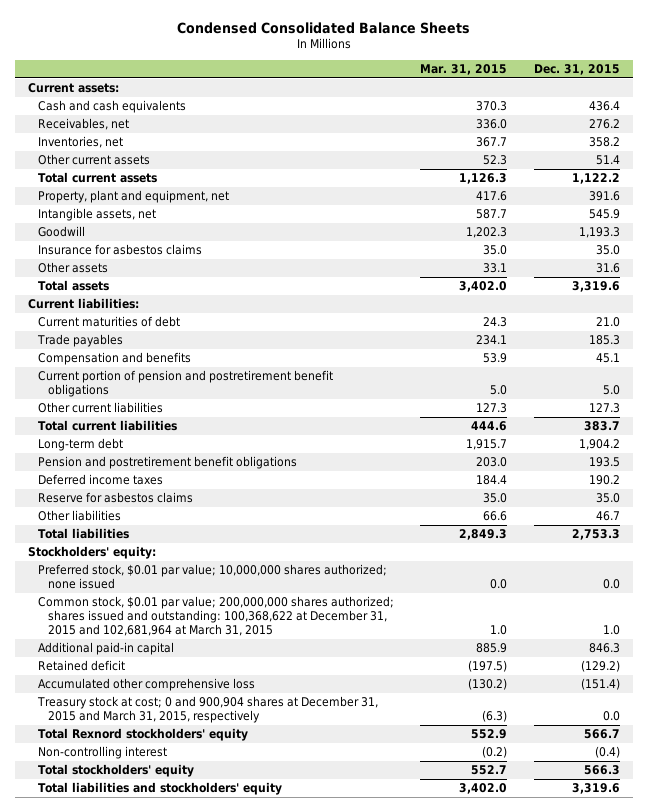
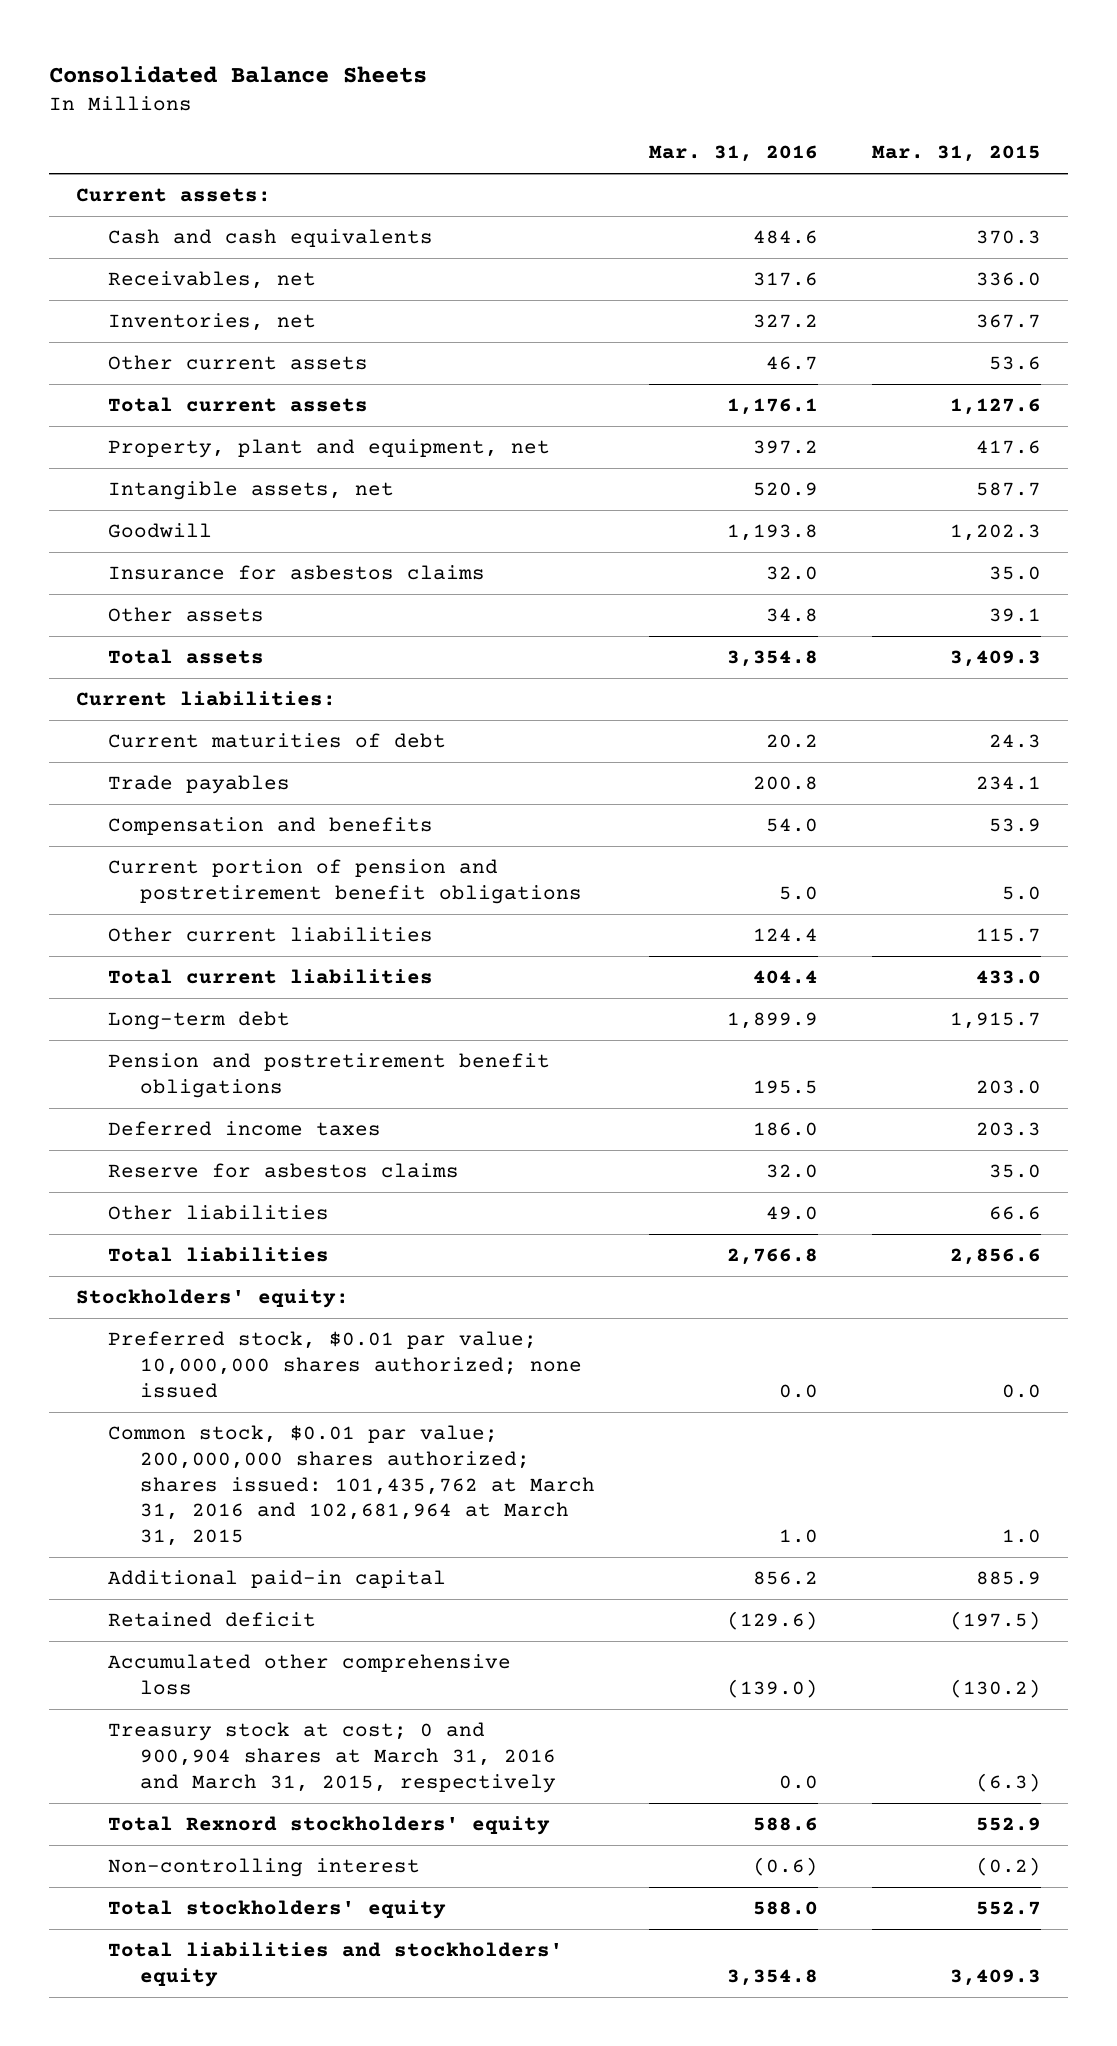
[176,21,470,34] Condensed Consolidated Balance Sheets -> [49,65,428,83] Consolidated Balance Sheets
[533,64,620,76] Dec. 31, 2015 -> none
none -> [649,145,819,163] Mar. 31, 2016
[483,155,508,166] 52.3 -> [988,356,1041,371] 53.6
[459,173,508,185] 1,126.3 -> [949,398,1041,416] 1,127.6
[483,263,508,274] 33.1 -> [988,608,1041,623] 39.1
[459,281,508,293] 3,402.0 -> [949,650,1041,668] 3,409.3
[476,403,508,414] 127.3 -> [975,928,1041,943] 115.7
[471,421,508,432] 444.6 -> [975,970,1041,985] 433.0
[476,475,508,486] 184.4 -> [975,1122,1041,1137] 203.3
[459,529,508,541] 2,849.3 -> [949,1248,1041,1266] 2,856.6
[37,596,394,637] Common stock, $0.01 par value; 200,000,000 shares authorized; shares issued and outstanding: 100,368,622 at December 31, 2015 and 102,681,964 at March 31, 2015 -> [108,1425,596,1546] Common stock, $0.01 par value; 200,000,000 shares authorized; shares issued: 101,435,762 at March 31, 2016 and 102,681,964 at March 31, 2015
[36,696,378,724] Treasury stock at cost; 0 and 900,904 shares at December 31, 2015 and March 31, 2015, respectively -> [108,1722,557,1793] Treasury stock at cost; 0 and 900,904 shares at March 31, 2016 and March 31, 2015, respectively
[459,783,508,795] 3,402.0 -> [949,1968,1041,1986] 3,409.3

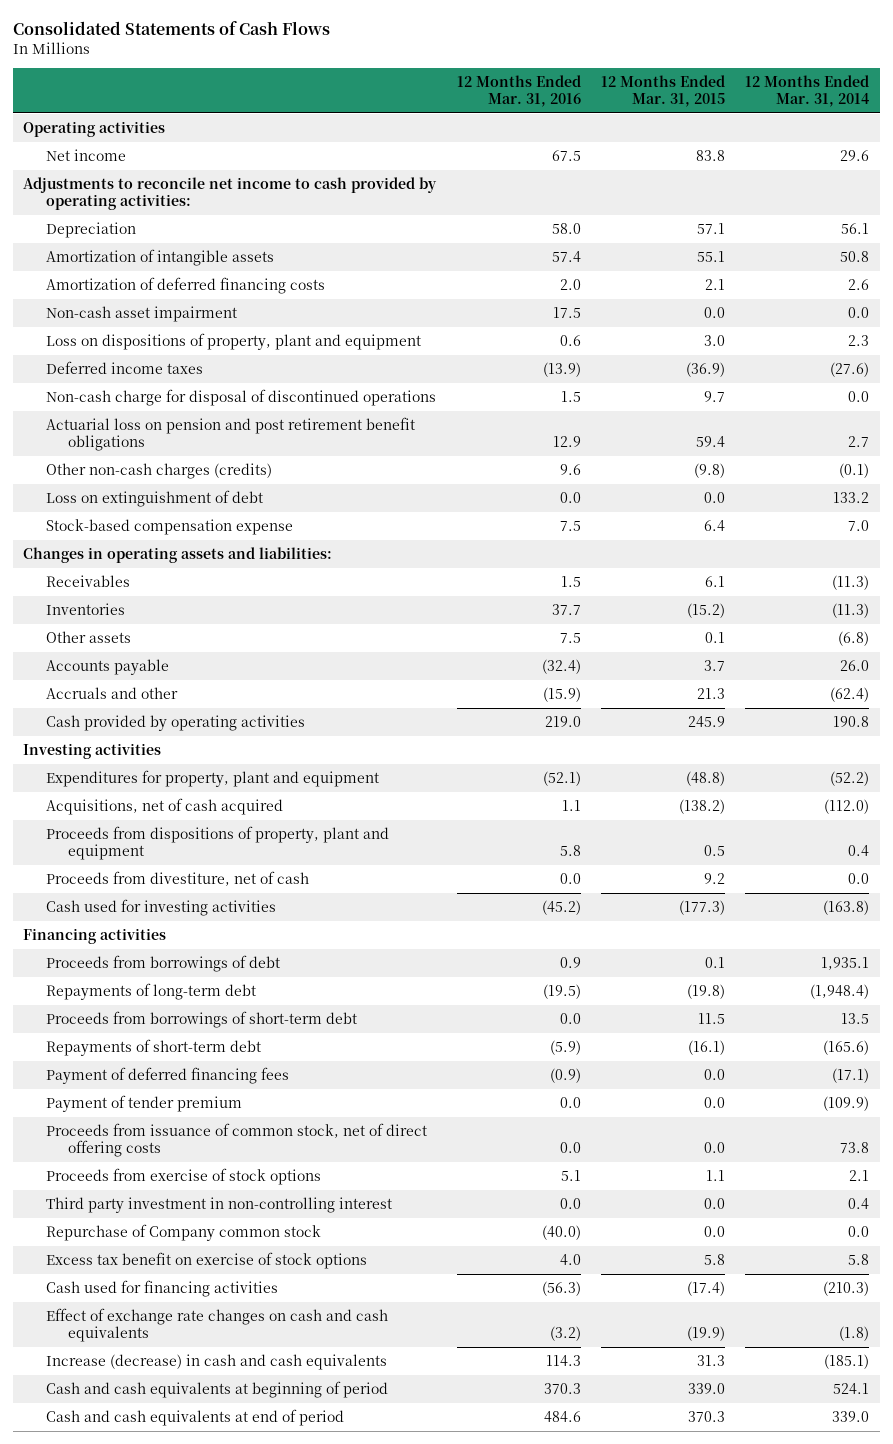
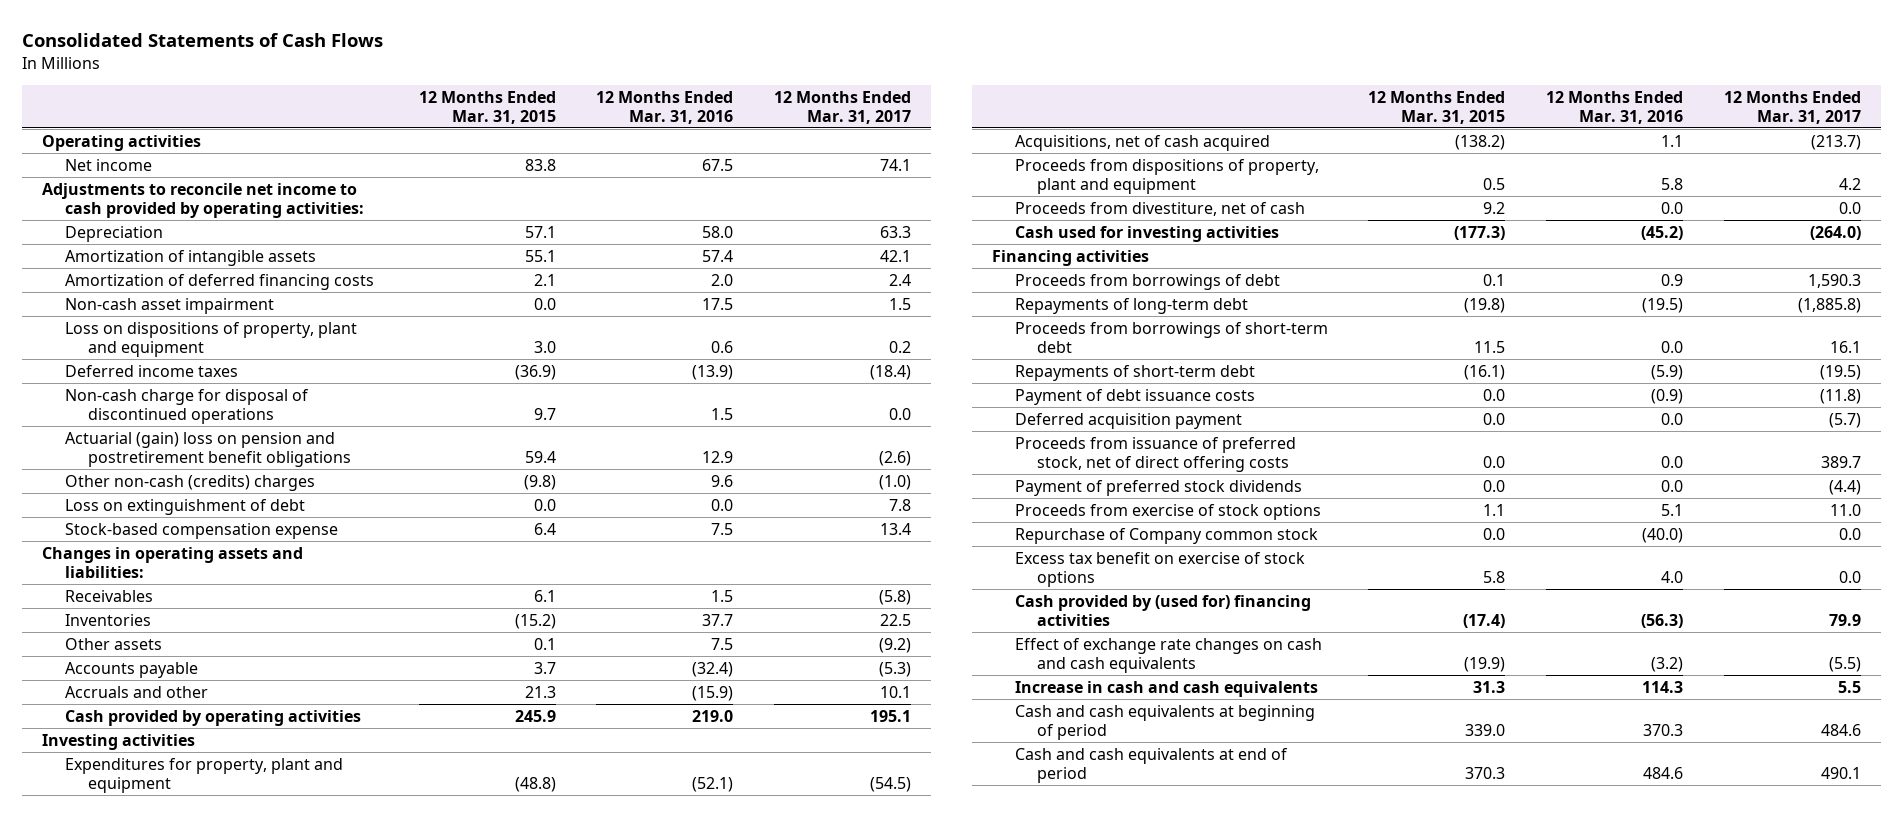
[745,74,870,107] 12 Months Ended Mar. 31, 2014 -> none
none -> [774,91,912,124] 12 Months Ended Mar. 31, 2017
[45,416,415,451] Actuarial loss on pension and post retirement benefit obligations -> [65,431,351,467] Actuarial (gain) loss on pension and postretirement benefit obligations
[45,462,272,479] Other non-cash charges (credits) -> [65,474,316,491] Other non-cash (credits) charges
[45,1094,242,1112] Payment of tender premium -> none
[45,1066,289,1084] Payment of deferred financing fees -> [1014,388,1255,405] Payment of debt issuance costs
none -> [1014,412,1242,429] Deferred acquisition payment
[45,1122,427,1157] Proceeds from issuance of common stock, net of direct offering costs -> [1014,436,1296,472] Proceeds from issuance of preferred stock, net of direct offering costs
none -> [1014,479,1302,496] Payment of preferred stock dividends
[45,1196,392,1213] Third party investment in non-controlling interest -> none
[45,1279,278,1297] Cash used for financing activities -> [1014,594,1311,626] Cash provided by (used for) financing activities
[45,1353,387,1370] Increase (decrease) in cash and cash equivalents -> [1014,680,1318,697] Increase in cash and cash equivalents

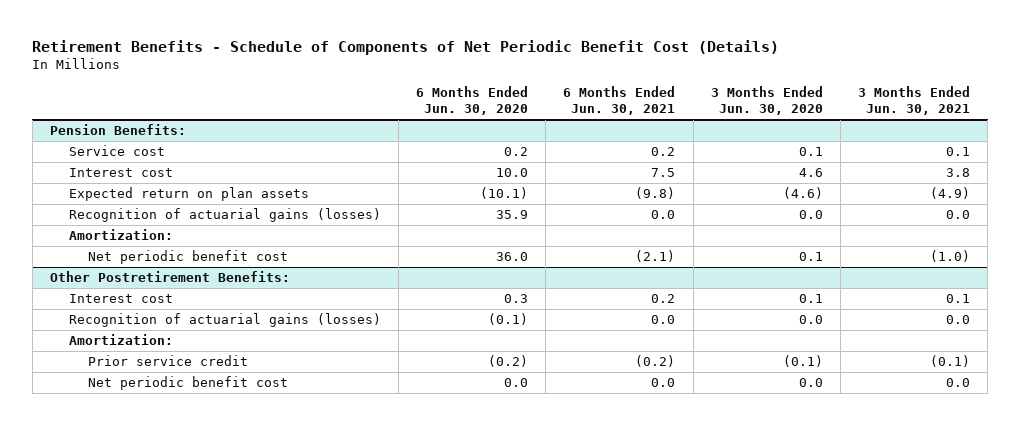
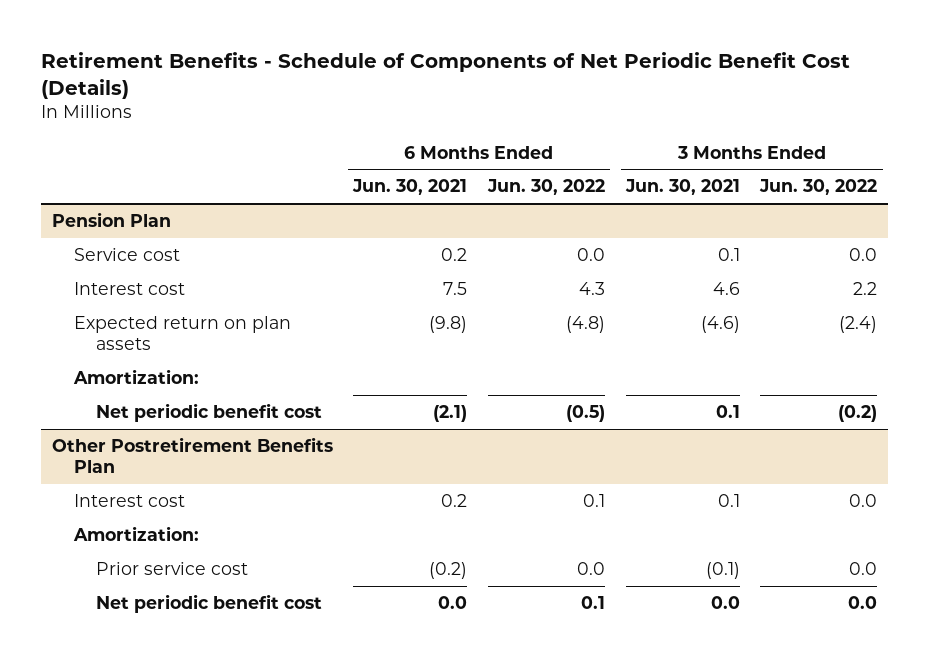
[416,86,529,116] 6 Months Ended Jun. 30, 2020 -> none
[710,86,823,116] 3 Months Ended Jun. 30, 2020 -> none
none -> [487,179,606,196] Jun. 30, 2022
none -> [759,179,878,196] Jun. 30, 2022
[49,124,186,136] Pension Benefits: -> [51,211,171,227] Pension Plan
[68,208,381,223] Recognition of actuarial gains (losses) -> none
[946,168,971,178] 3.8 -> [712,281,740,295] 4.6
[930,187,971,200] (4.9) -> [700,315,740,333] (4.6)
[930,250,971,263] (1.0) -> [715,404,740,418] 0.1
[49,271,290,283] Other Postretirement Benefits: -> [51,436,333,474] Other Postretirement Benefits Plan
[68,313,381,328] Recognition of actuarial gains (losses) -> none
[87,355,248,367] Prior service credit -> [95,561,248,575] Prior service cost

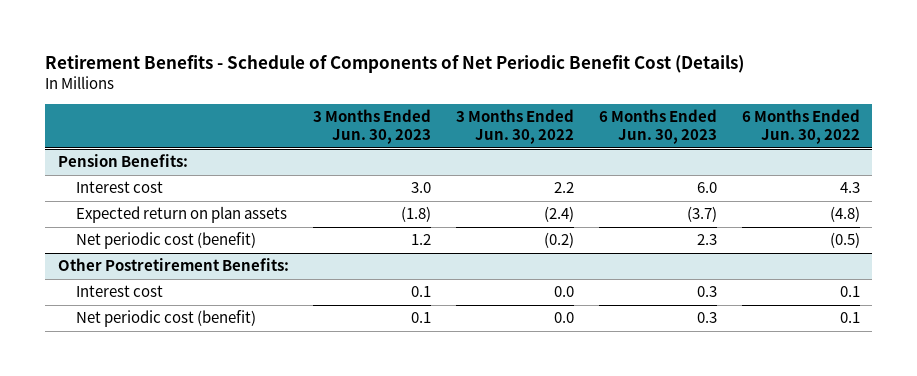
[352,179,468,196] Jun. 30, 2021 -> none
[624,179,740,196] Jun. 30, 2021 -> none
none -> [313,109,432,145] 3 Months Ended Jun. 30, 2023
none -> [598,109,717,145] 6 Months Ended Jun. 30, 2023
[73,247,180,261] Service cost -> none
[51,211,171,227] Pension Plan -> [57,154,188,168] Pension Benefits:
[72,368,199,384] Amortization: -> none
[95,402,322,422] Net periodic benefit cost -> [76,232,257,250] Net periodic cost (benefit)
[51,436,333,474] Other Postretirement Benefits Plan -> [57,258,289,272] Other Postretirement Benefits:
[72,525,199,541] Amortization: -> none
[95,561,248,575] Prior service cost -> none
[95,593,322,613] Net periodic benefit cost -> [76,310,257,328] Net periodic cost (benefit)

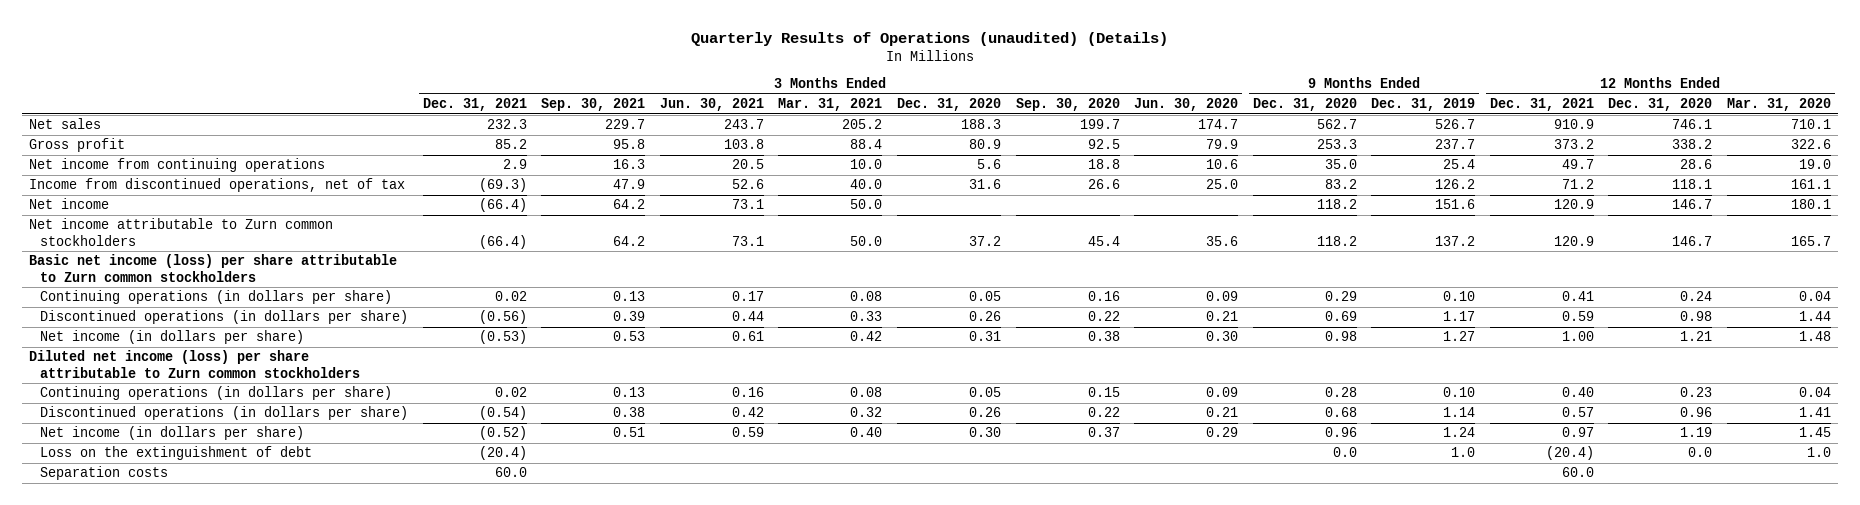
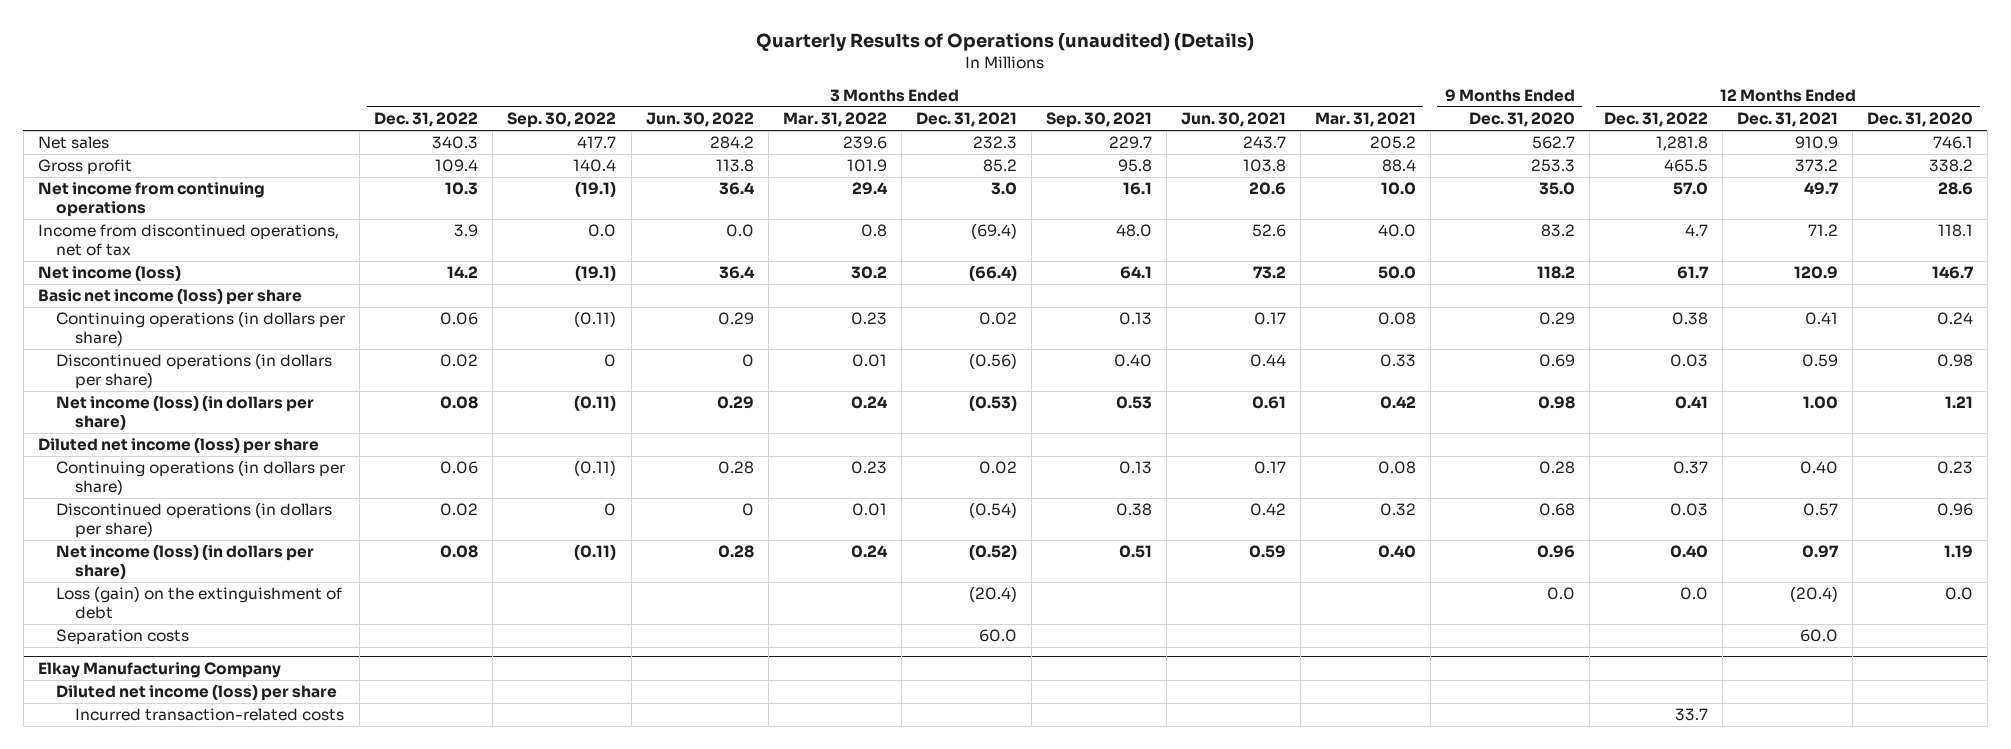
[897,98,1002,112] Dec. 31, 2020 -> none
[1015,98,1120,112] Sep. 30, 2020 -> none
[1134,98,1239,112] Jun. 30, 2020 -> none
[1371,98,1476,112] Dec. 31, 2019 -> none
[1727,98,1832,112] Mar. 31, 2020 -> none
none -> [374,112,479,128] Dec. 31, 2022
none -> [507,112,617,129] Sep. 30, 2022
none -> [645,112,754,128] Jun. 30, 2022
none -> [782,112,887,128] Mar. 31, 2022
none -> [1603,112,1708,128] Dec. 31, 2022
[29,218,334,246] Net income attributable to Zurn common stockholders -> none
[502,159,527,170] 2.9 -> [990,182,1017,196] 3.0
[613,159,646,170] 16.3 -> [1122,182,1152,196] 16.1
[731,159,764,170] 20.5 -> [1248,182,1286,196] 20.6
[478,178,527,193] (69.3) -> [970,223,1017,240] (69.4)
[613,179,646,190] 47.9 -> [1115,224,1152,238] 48.0
[29,198,110,210] Net income -> [37,265,181,282] Net income (loss)
[613,199,646,210] 64.2 -> [1119,266,1152,280] 64.1
[731,199,764,210] 73.1 -> [1252,266,1286,280] 73.2
[29,254,398,282] Basic net income (loss) per share attributable to Zurn common stockholders -> [37,288,302,306] Basic net income (loss) per share
[613,311,646,322] 0.39 -> [1113,354,1152,368] 0.40
[40,330,305,345] Net income (in dollars per share) -> [56,395,315,431] Net income (loss) (in dollars per share)
[29,350,361,378] Diluted net income (loss) per share attributable to Zurn common stockholders -> [37,437,319,455] Diluted net income (loss) per share
[731,387,764,398] 0.16 -> [1253,461,1286,475] 0.17
[40,426,305,441] Net income (in dollars per share) -> [56,544,315,580] Net income (loss) (in dollars per share)
[40,446,313,461] Loss on the extinguishment of debt -> [56,586,343,620] Loss (gain) on the extinguishment of debt
none -> [37,661,281,678] Elkay Manufacturing Company
none -> [56,684,338,702] Diluted net income (loss) per share
none -> [74,708,344,722] Incurred transaction-related costs

